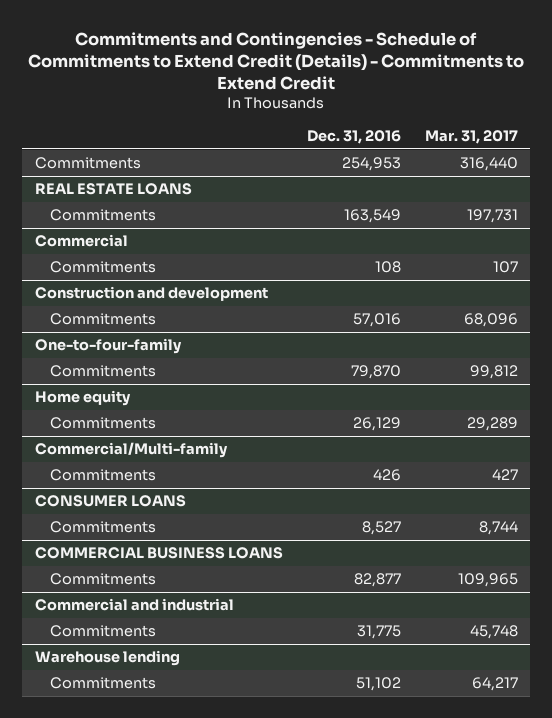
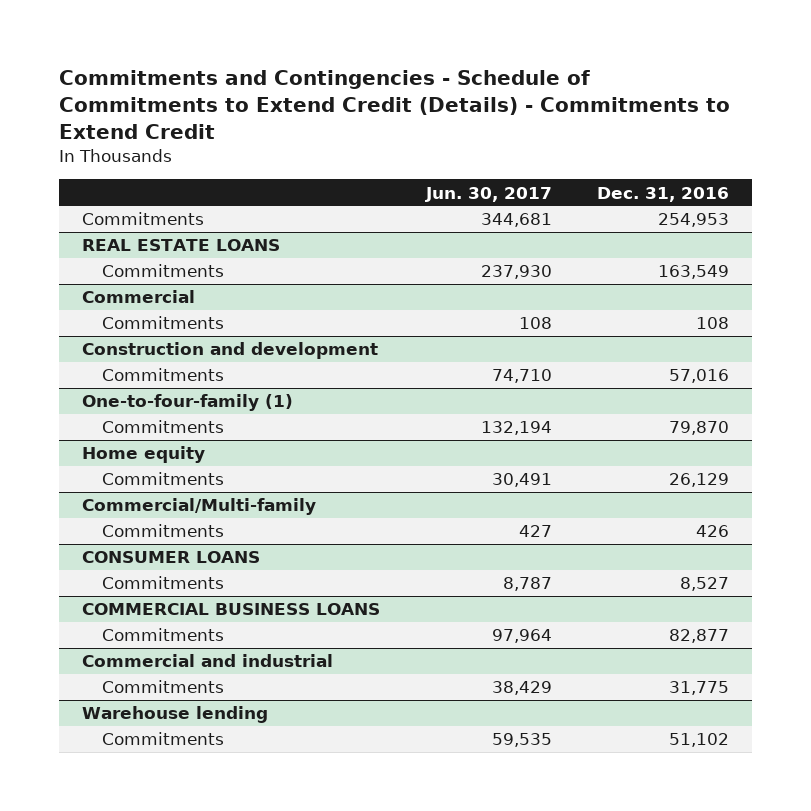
[424,129,518,144] Mar. 31, 2017 -> none
none -> [424,186,552,202] Jun. 30, 2017
[34,338,182,355] One-to-four-family -> [81,394,293,412] One-to-four-family (1)

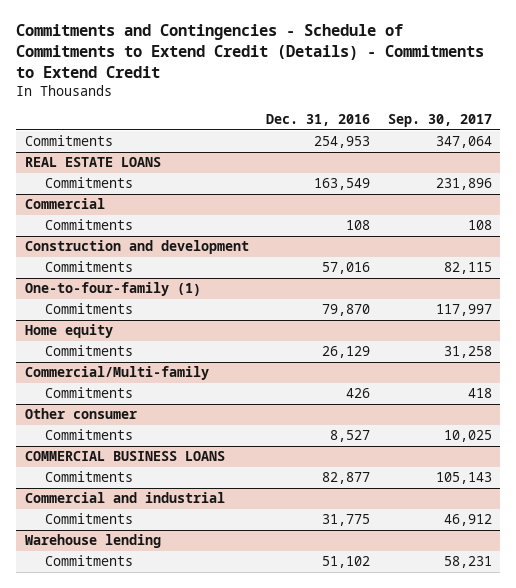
[424,186,552,202] Jun. 30, 2017 -> none
none -> [387,114,492,128] Sep. 30, 2017
[81,551,260,564] CONSUMER LOANS -> [24,408,137,420] Other consumer

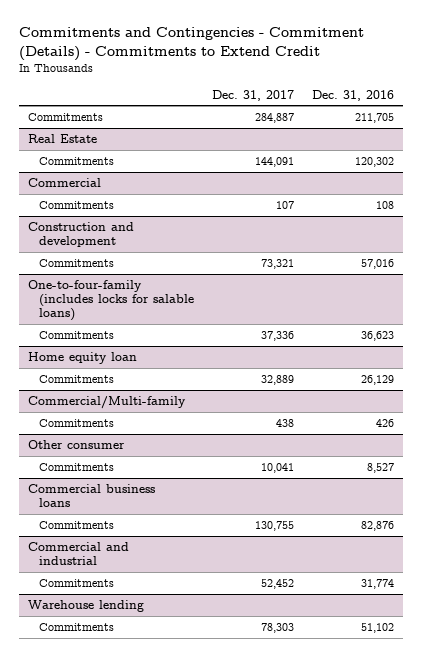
[15,24,484,78] Commitments and Contingencies - Schedule of Commitments to Extend Credit (Details) - Commitments to Extend Credit -> [18,27,364,61] Commitments and Contingencies - Commitment (Details) - Commitments to Extend Credit
[387,114,492,128] Sep. 30, 2017 -> none
none -> [211,89,294,101] Dec. 31, 2017
[314,136,371,149] 254,953 -> [354,112,394,123] 211,705
[24,157,161,168] REAL ESTATE LOANS -> [27,133,97,143] Real Estate
[314,178,371,191] 163,549 -> [354,156,394,167] 120,302
[24,282,201,297] One-to-four-family (1) -> [27,279,195,322] One-to-four-family (includes locks for salable loans)
[322,304,371,317] 79,870 -> [360,330,394,341] 36,623
[24,324,113,339] Home equity -> [27,351,137,364] Home equity loan
[24,451,225,462] COMMERCIAL BUSINESS LOANS -> [27,483,155,508] Commercial business loans
[322,472,371,485] 82,877 -> [360,520,394,531] 82,876
[322,514,371,527] 31,775 -> [360,578,394,589] 31,774

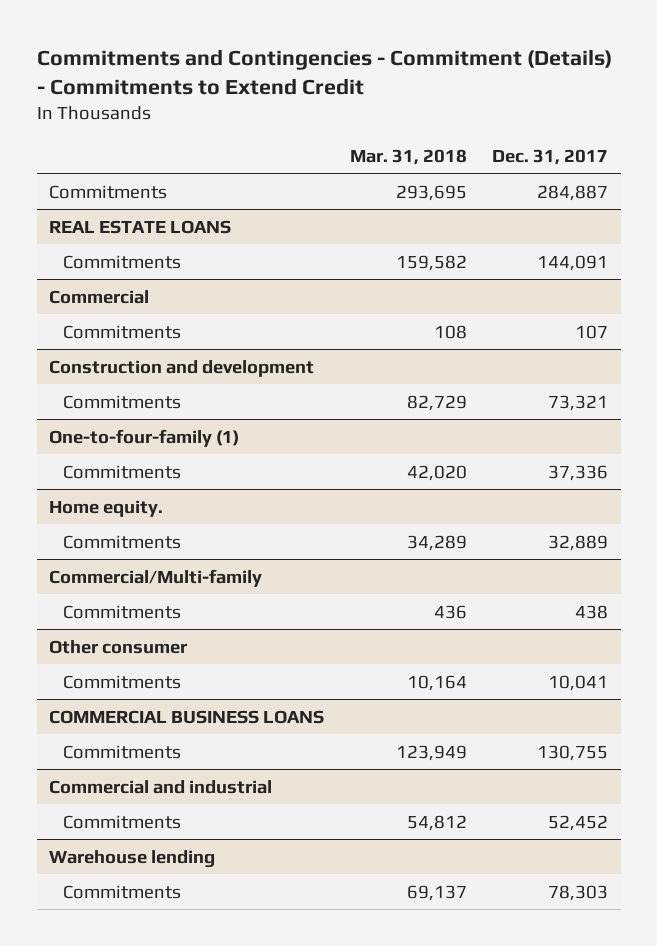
[311,89,394,101] Dec. 31, 2016 -> none
none -> [349,148,467,165] Mar. 31, 2018
[27,133,97,143] Real Estate -> [49,219,232,234] REAL ESTATE LOANS
[27,279,195,322] One-to-four-family (includes locks for salable loans) -> [49,428,240,447] One-to-four-family (1)
[27,351,137,364] Home equity loan -> [49,499,164,517] Home equity.
[27,483,155,508] Commercial business loans -> [49,709,325,724] COMMERCIAL BUSINESS LOANS

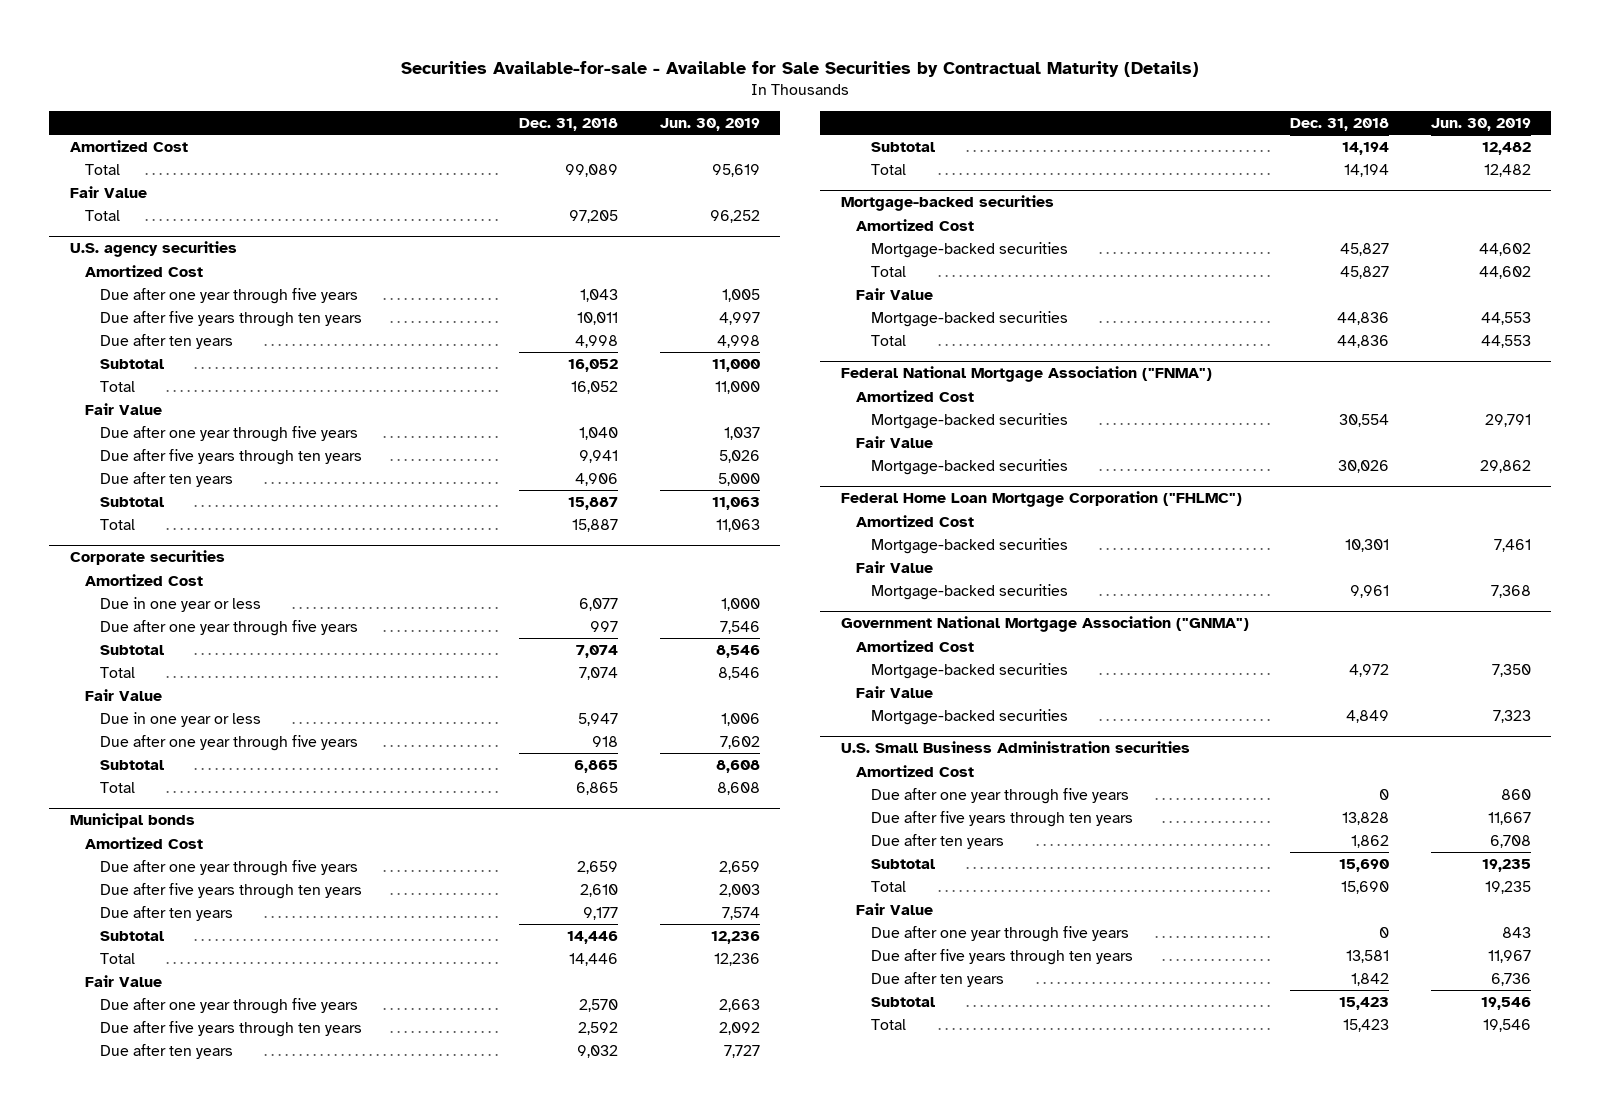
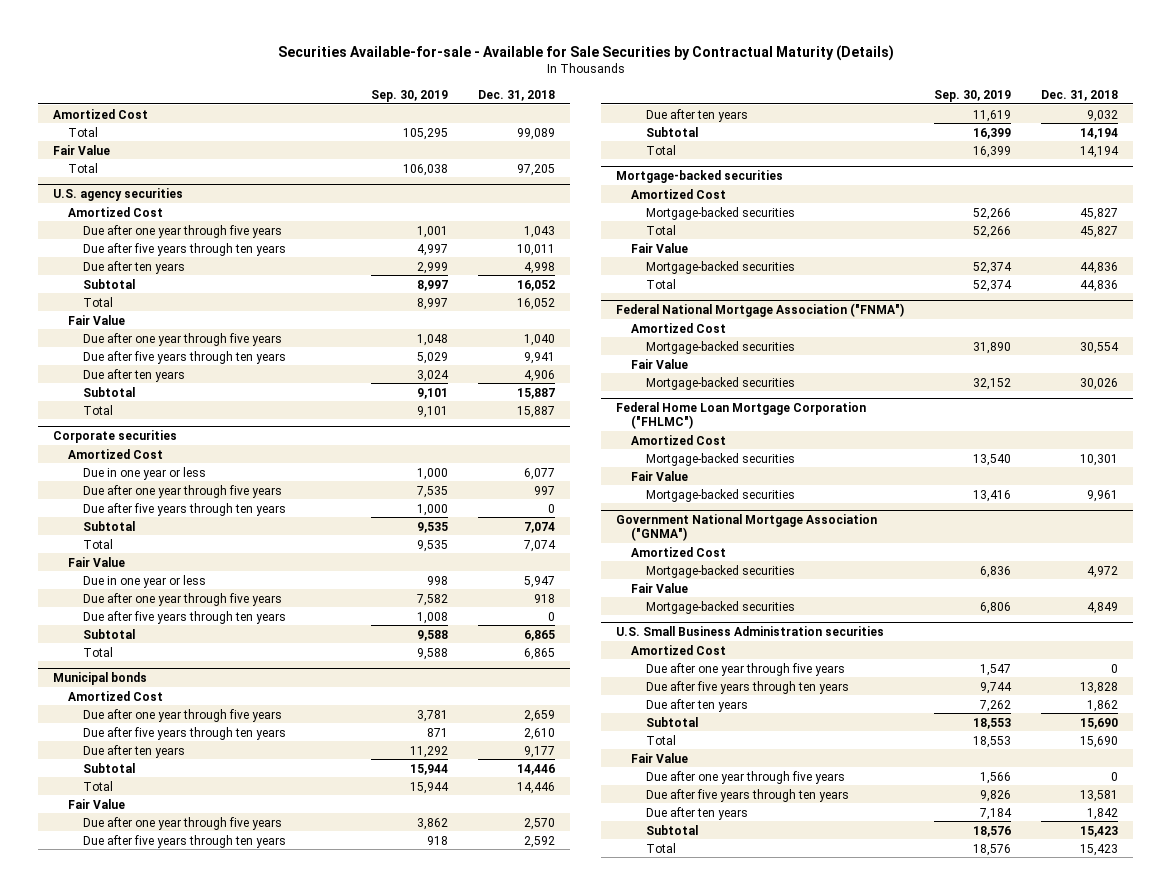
[659,117,760,131] Jun. 30, 2019 -> none
none -> [371,89,449,102] Sep. 30, 2019
none -> [83,502,287,516] Due after five years through ten years
none -> [83,610,287,624] Due after five years through ten years

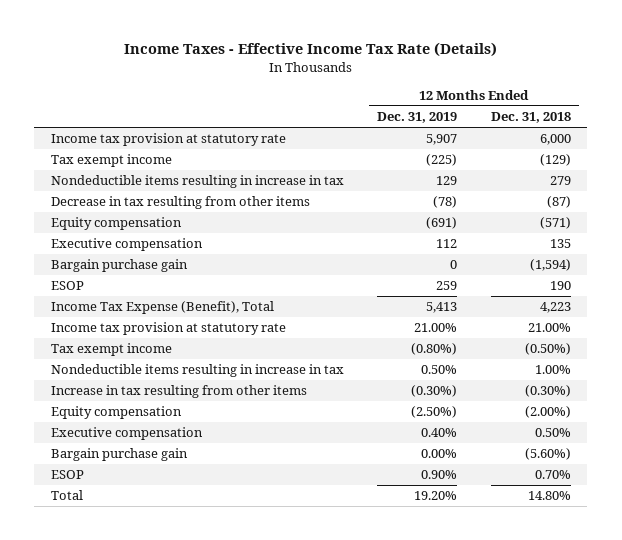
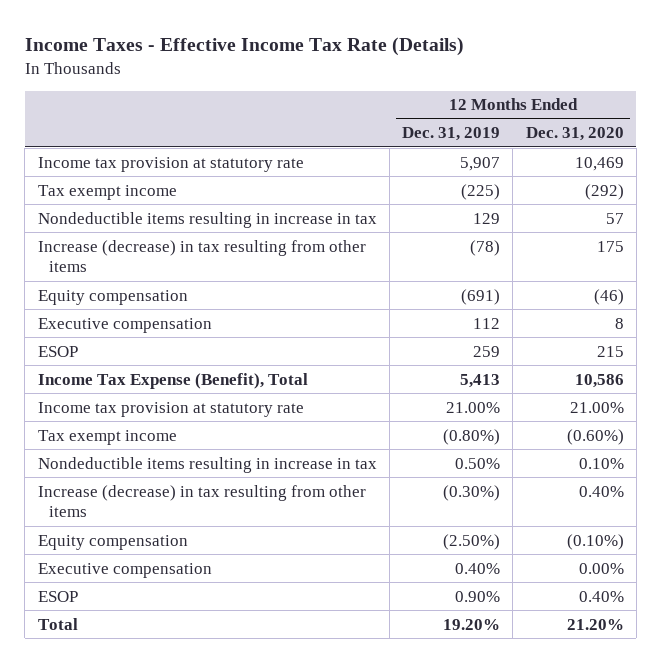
[490,112,571,124] Dec. 31, 2018 -> none
none -> [525,127,624,142] Dec. 31, 2020
[51,196,311,210] Decrease in tax resulting from other items -> [37,239,366,273] Increase (decrease) in tax resulting from other items
[51,259,189,273] Bargain purchase gain -> none
[51,385,308,399] Increase in tax resulting from other items -> [37,484,366,518] Increase (decrease) in tax resulting from other items
[51,448,189,462] Bargain purchase gain -> none

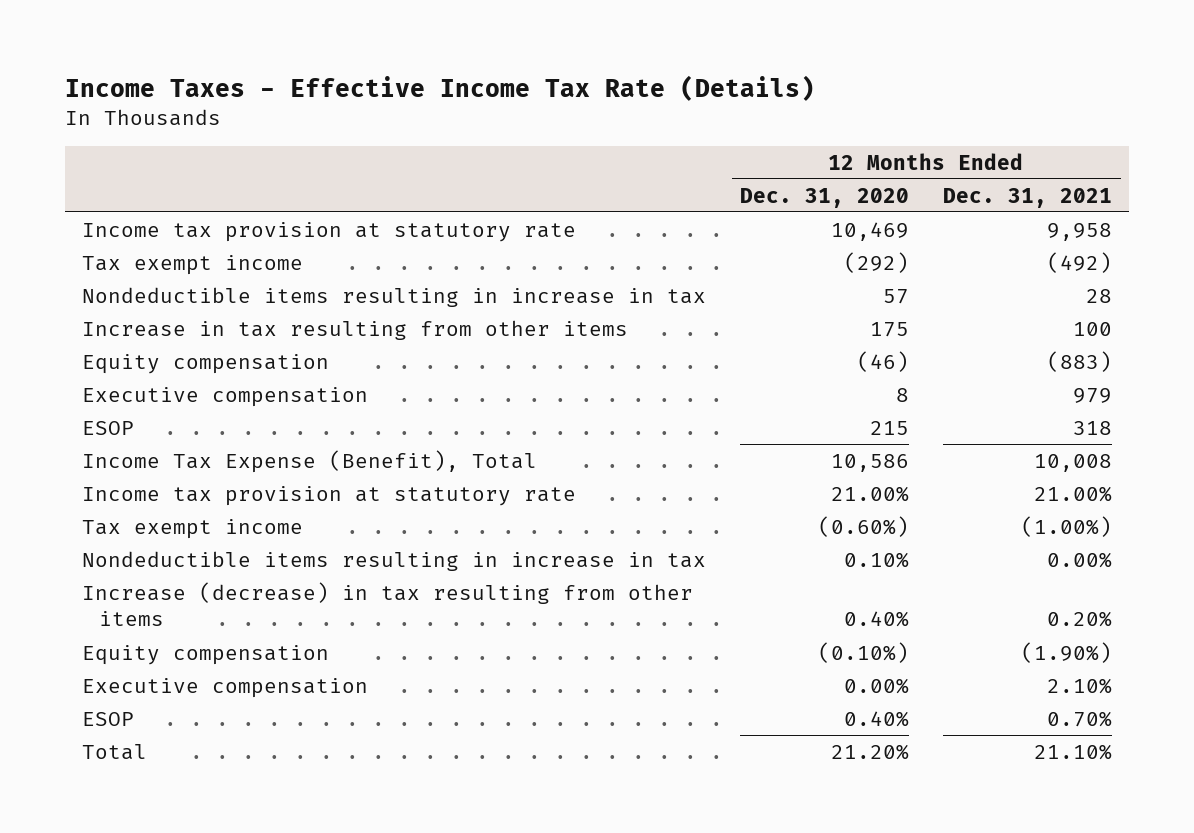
[402,127,501,142] Dec. 31, 2019 -> none
none -> [943,187,1113,208] Dec. 31, 2021
[37,239,366,273] Increase (decrease) in tax resulting from other items -> [82,319,629,340] Increase in tax resulting from other items

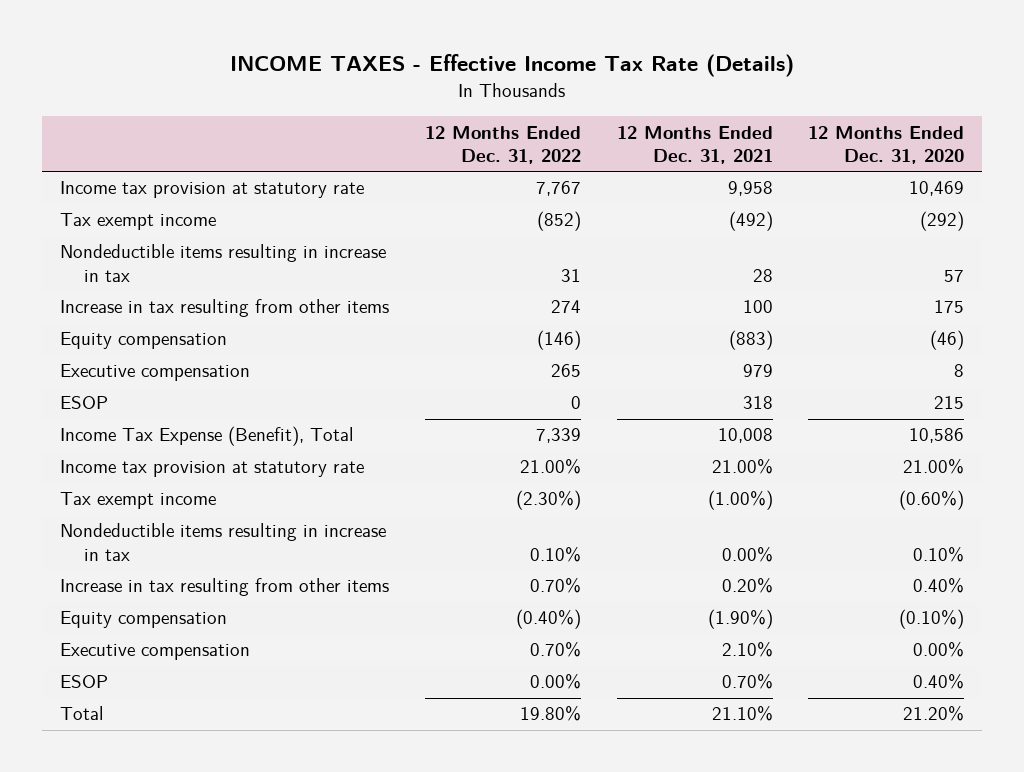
[65,75,816,102] Income Taxes - Effective Income Tax Rate (Details) -> [230,54,795,78] INCOME TAXES - Effective Income Tax Rate (Details)
none -> [424,125,581,165] 12 Months Ended Dec. 31, 2022
[82,581,694,627] Increase (decrease) in tax resulting from other items -> [59,578,389,597] Increase in tax resulting from other items

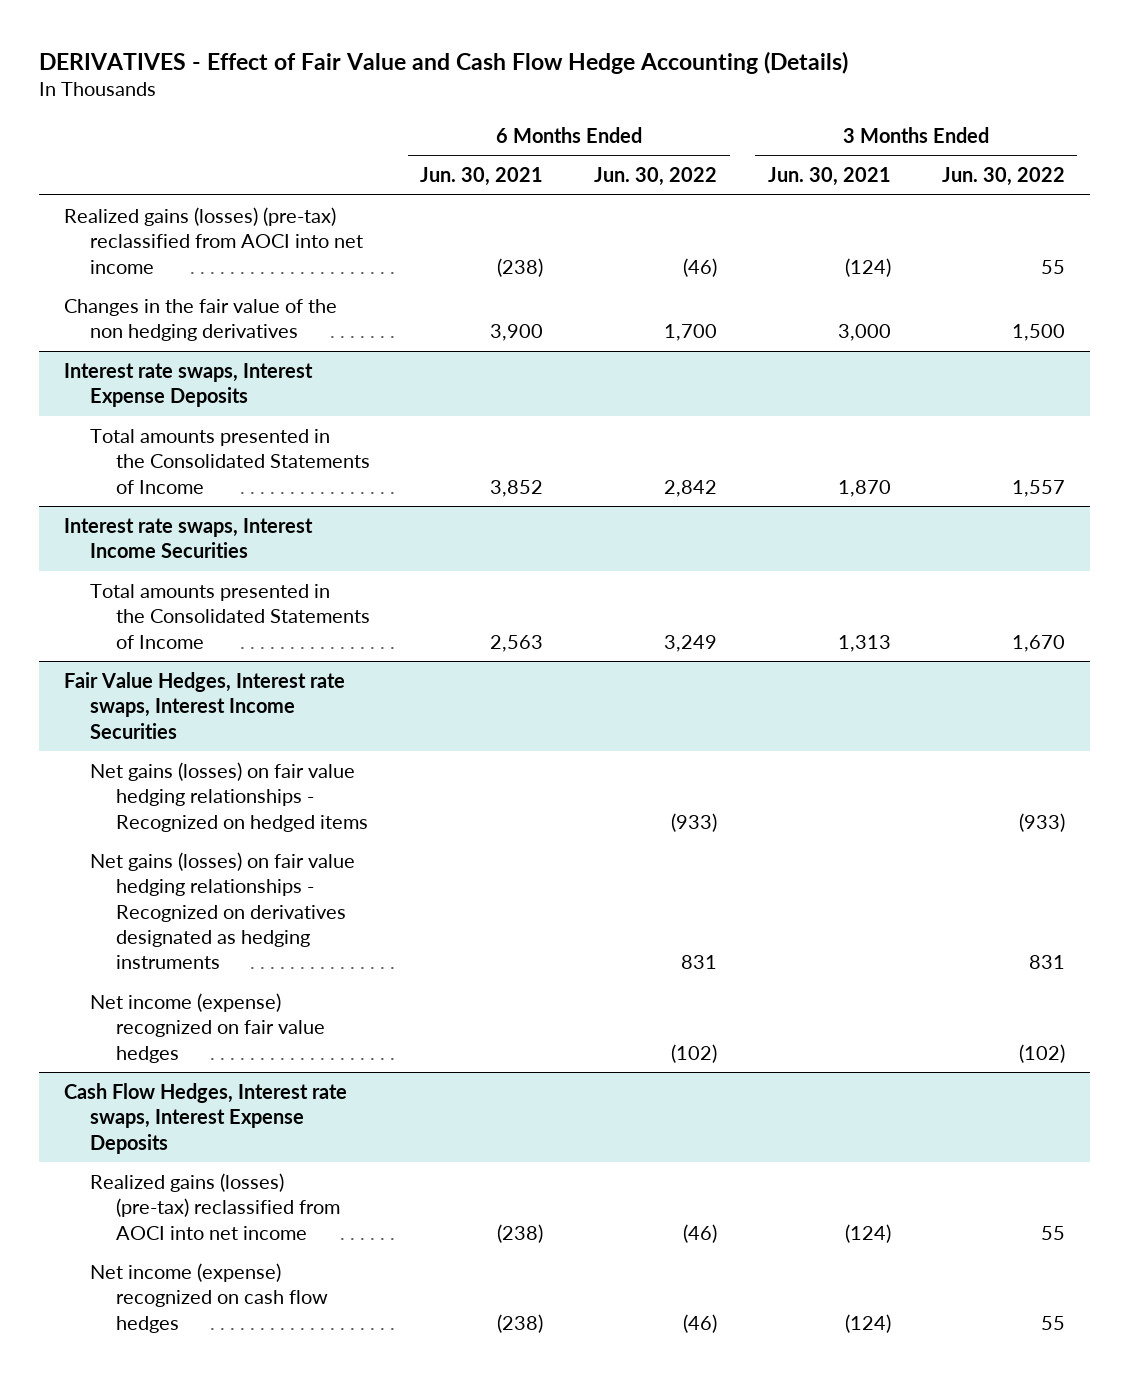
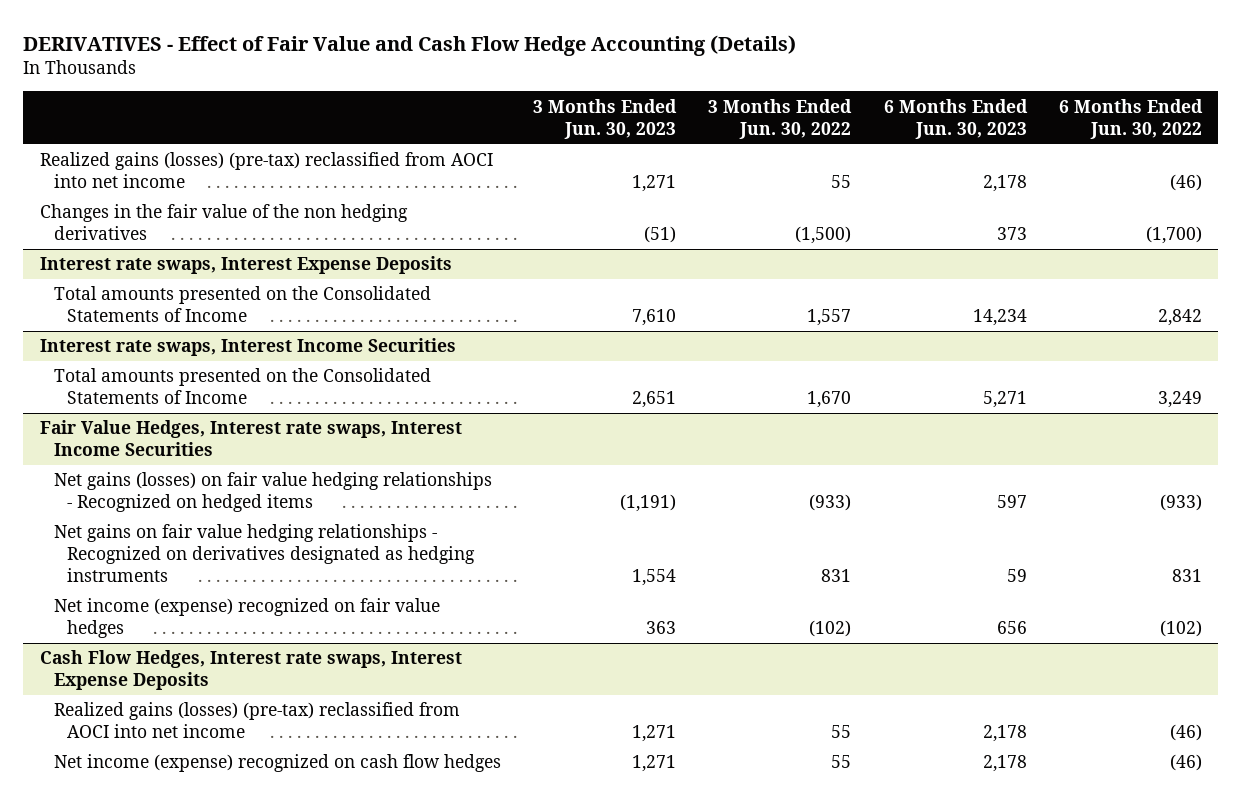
[420,167,544,187] Jun. 30, 2021 -> none
[767,167,891,187] Jun. 30, 2021 -> none
none -> [532,98,677,139] 3 Months Ended Jun. 30, 2023
none -> [883,98,1028,139] 6 Months Ended Jun. 30, 2023
[664,324,718,342] 1,700 -> [1146,226,1203,245] (1,700)
[1011,324,1065,342] 1,500 -> [795,226,852,245] (1,500)
[89,428,370,494] Total amounts presented in the Consolidated Statements of Income -> [53,286,431,323] Total amounts presented on the Consolidated Statements of Income
[89,583,370,649] Total amounts presented in the Consolidated Statements of Income -> [53,368,431,405] Total amounts presented on the Consolidated Statements of Income
[89,851,355,970] Net gains (losses) on fair value hedging relationships - Recognized on derivatives designated as hedging instruments -> [53,524,476,583] Net gains on fair value hedging relationships - Recognized on derivatives designated as hedging instruments

